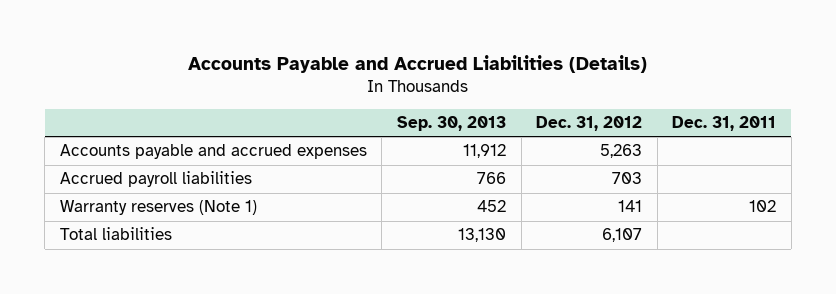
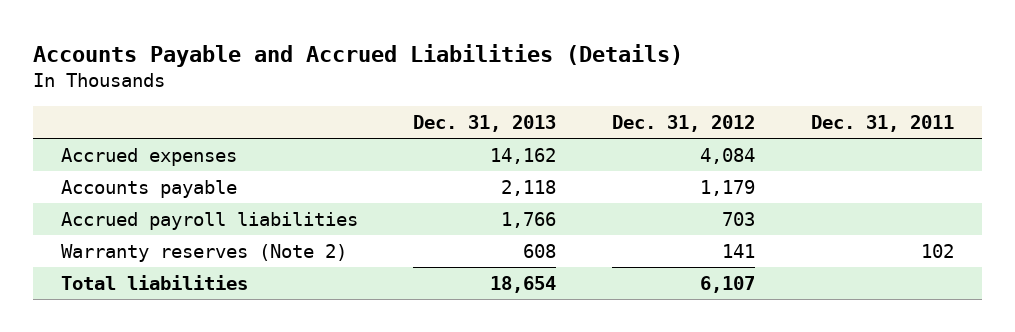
[396,115,506,131] Sep. 30, 2013 -> none
none -> [413,115,557,133] Dec. 31, 2013
[59,144,367,160] Accounts payable and accrued expenses -> [60,147,237,166] Accrued expenses
[600,144,643,159] 5,263 -> [700,147,756,164] 4,084
none -> [60,179,237,198] Accounts payable
[59,200,257,216] Warranty reserves (Note 1) -> [60,243,347,262] Warranty reserves (Note 2)

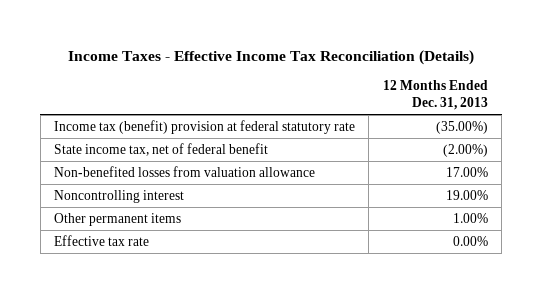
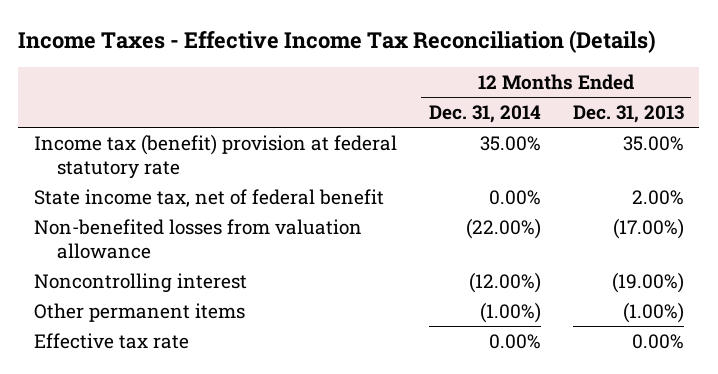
none -> [428,105,541,124] Dec. 31, 2014
[435,120,488,134] (35.00%) -> [622,135,684,151] 35.00%
[442,143,488,157] (2.00%) -> [631,189,684,205] 2.00%
[445,166,488,177] 17.00% -> [612,217,684,239] (17.00%)
[445,189,488,200] 19.00% -> [611,271,684,293] (19.00%)
[452,212,488,223] 1.00% -> [622,301,684,323] (1.00%)

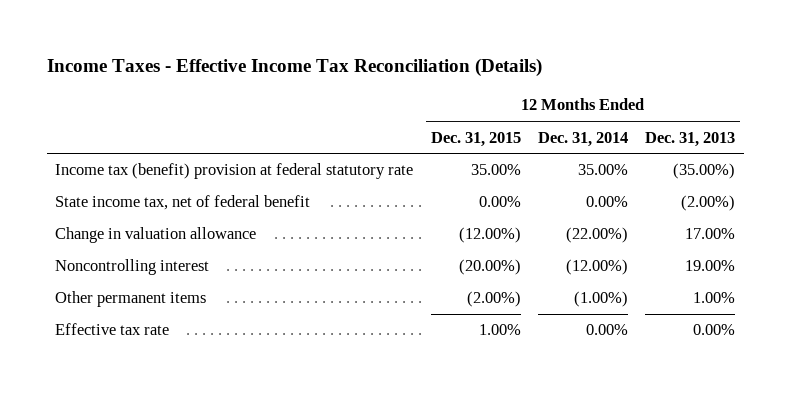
none -> [430,131,521,147] Dec. 31, 2015
[622,135,684,151] 35.00% -> [673,163,736,180] (35.00%)
[631,189,684,205] 2.00% -> [681,195,736,212] (2.00%)
[34,218,363,260] Non-benefited losses from valuation allowance -> [55,227,257,244] Change in valuation allowance
[612,217,684,239] (17.00%) -> [685,228,736,240] 17.00%
[611,271,684,293] (19.00%) -> [685,260,736,272] 19.00%
[622,301,684,323] (1.00%) -> [693,292,736,304] 1.00%

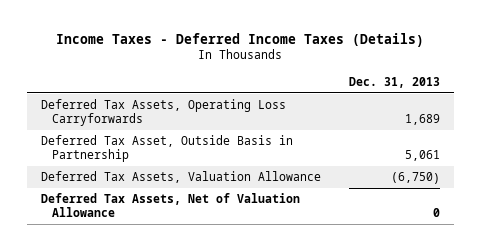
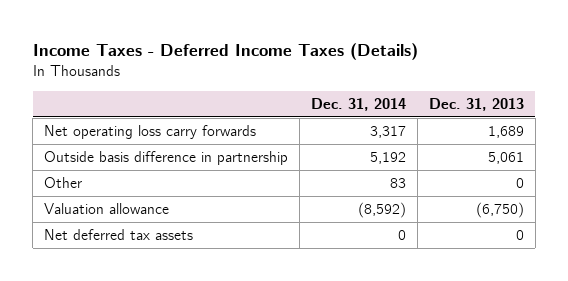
none -> [310,97,406,111] Dec. 31, 2014
[40,99,286,127] Deferred Tax Assets, Operating Loss Carryforwards -> [44,125,257,140] Net operating loss carry forwards
[40,135,293,163] Deferred Tax Asset, Outside Basis in Partnership -> [44,151,289,166] Outside basis difference in partnership
none -> [44,177,83,189] Other
[40,171,321,184] Deferred Tax Assets, Valuation Allowance -> [44,203,170,215] Valuation allowance
[40,193,300,218] Deferred Tax Assets, Net of Valuation Allowance -> [44,229,194,241] Net deferred tax assets

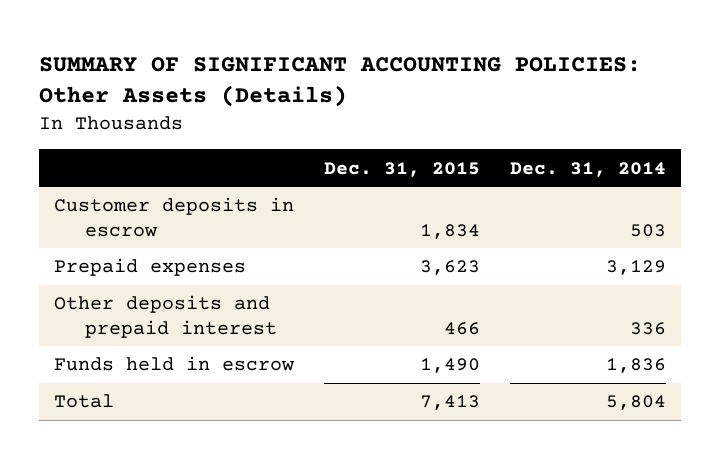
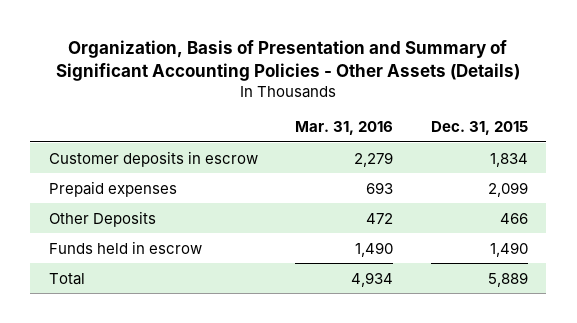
[39,56,642,107] SUMMARY OF SIGNIFICANT ACCOUNTING POLICIES: Other Assets (Details) -> [56,39,521,81] Organization, Basis of Presentation and Summary of Significant Accounting Policies - Other Assets (Details)
[509,161,666,177] Dec. 31, 2014 -> none
none -> [295,121,394,136] Mar. 31, 2016
[419,260,480,276] 3,623 -> [487,181,528,197] 2,099
[54,295,277,338] Other deposits and prepaid interest -> [49,210,157,227] Other Deposits
[419,395,480,411] 7,413 -> [487,271,528,287] 5,889

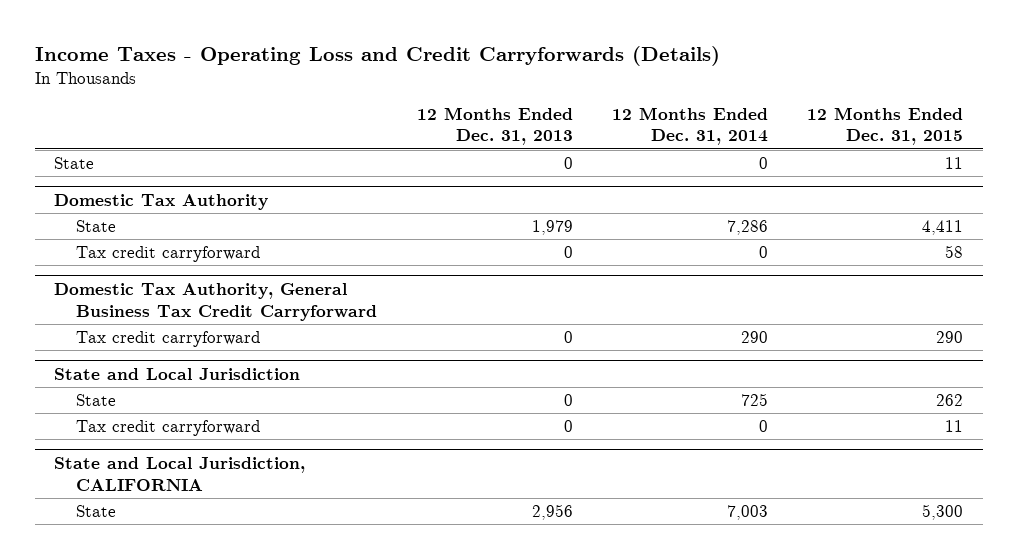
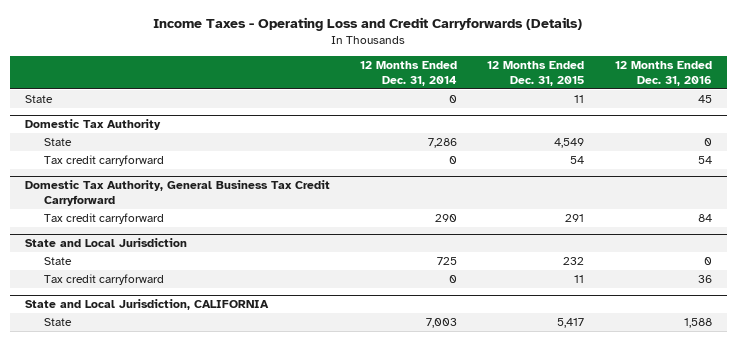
[416,106,573,146] 12 Months Ended Dec. 31, 2013 -> none
none -> [614,60,712,86] 12 Months Ended Dec. 31, 2016
[922,219,964,235] 4,411 -> [554,137,585,148] 4,549
[945,244,964,258] 58 -> [570,155,585,164] 54
[936,330,964,343] 290 -> [565,213,585,222] 291
[936,393,964,406] 262 -> [563,256,585,265] 232
[922,503,964,520] 5,300 -> [557,317,585,328] 5,417

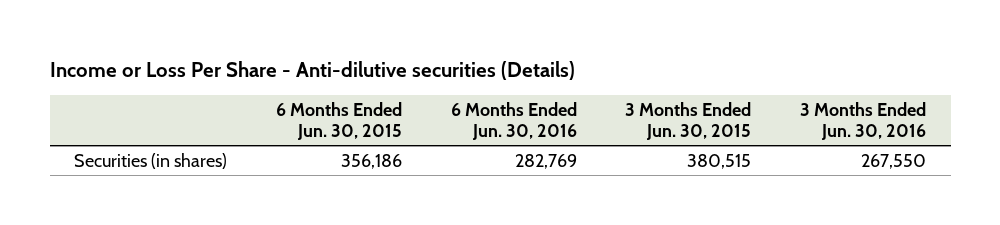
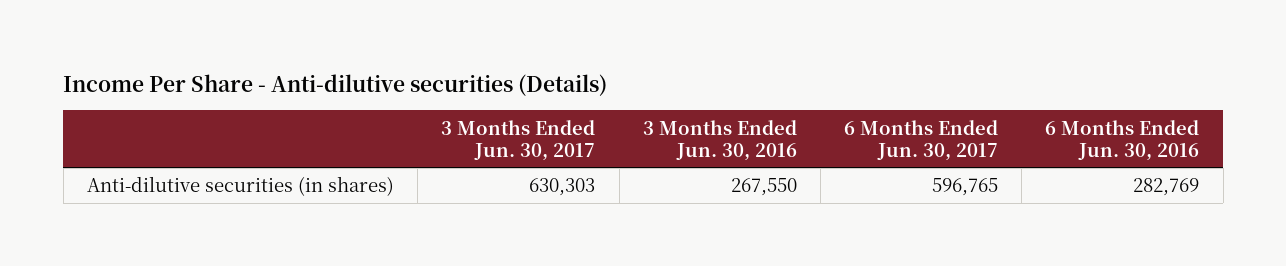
[49,61,575,81] Income or Loss Per Share - Anti-dilutive securities (Details) -> [63,73,608,96] Income Per Share - Anti-dilutive securities (Details)
[275,101,402,141] 6 Months Ended Jun. 30, 2015 -> none
[625,101,752,141] 3 Months Ended Jun. 30, 2015 -> none
none -> [441,119,596,161] 3 Months Ended Jun. 30, 2017
none -> [844,119,999,161] 6 Months Ended Jun. 30, 2017
[73,152,227,169] Securities (in shares) -> [86,176,394,197] Anti-dilutive securities (in shares)

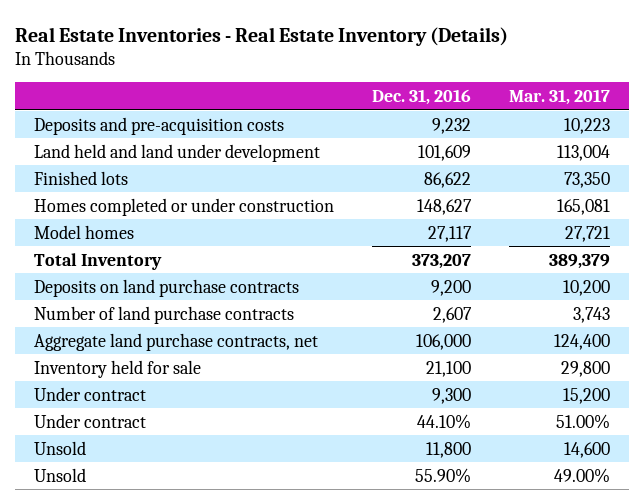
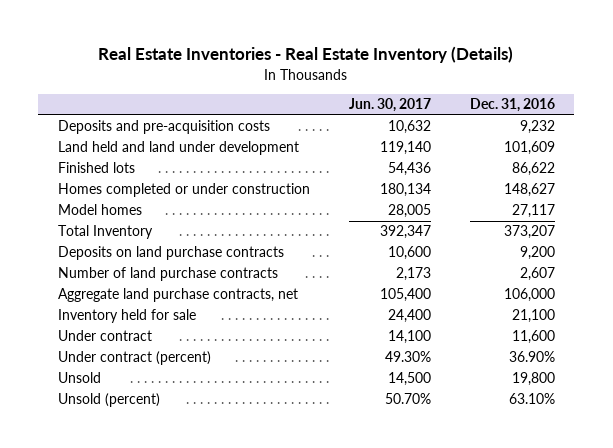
[509,88,611,105] Mar. 31, 2017 -> none
none -> [348,98,431,113] Jun. 30, 2017
[432,387,472,404] 9,300 -> [511,330,555,345] 11,600
[33,413,146,428] Under contract -> [57,351,211,366] Under contract (percent)
[417,413,472,429] 44.10% -> [508,351,555,363] 36.90%
[426,441,472,458] 11,800 -> [511,372,555,387] 19,800
[33,467,86,482] Unsold -> [57,393,160,408] Unsold (percent)
[415,467,472,483] 55.90% -> [508,393,555,405] 63.10%

